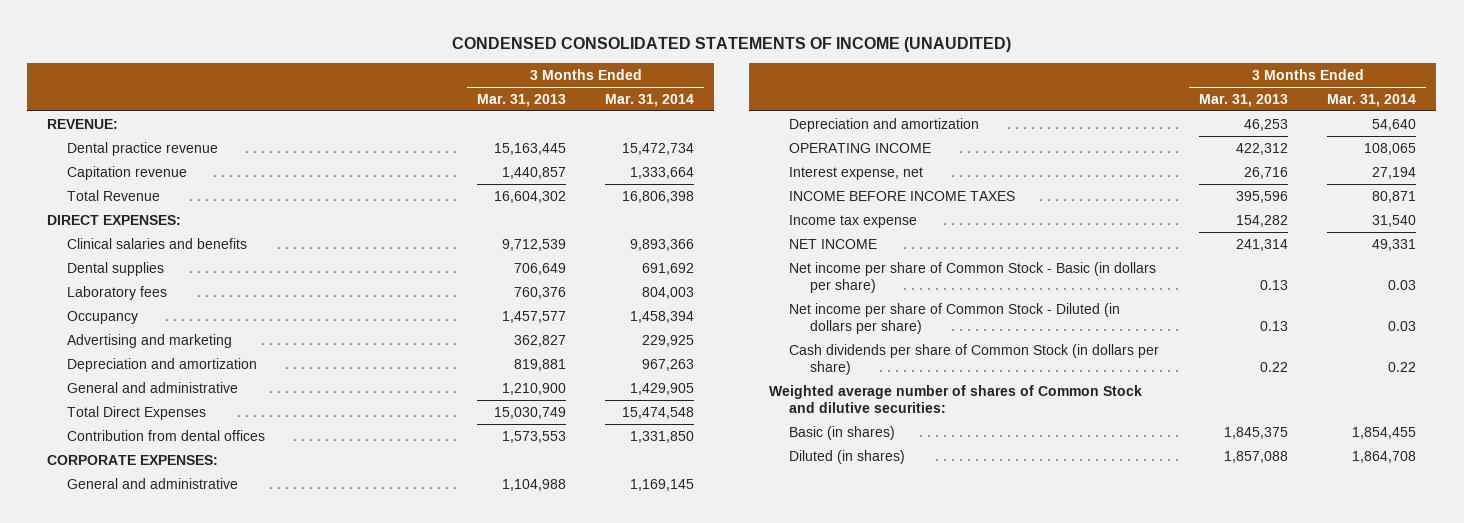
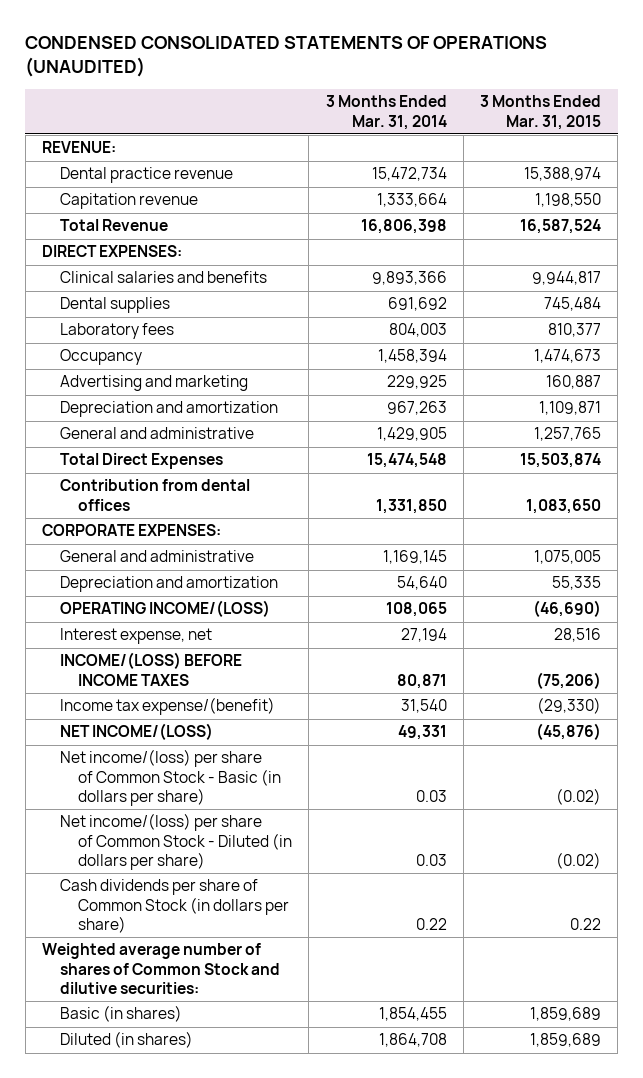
[451,37,1011,53] CONDENSED CONSOLIDATED STATEMENTS OF INCOME (UNAUDITED) -> [25,36,548,78] CONDENSED CONSOLIDATED STATEMENTS OF OPERATIONS (UNAUDITED)
[476,93,566,107] Mar. 31, 2013 -> none
none -> [479,95,601,130] 3 Months Ended Mar. 31, 2015
[789,142,932,153] OPERATING INCOME -> [59,600,270,618] OPERATING INCOME/(LOSS)
[789,190,1016,201] INCOME BEFORE INCOME TAXES -> [59,652,242,686] INCOME/(LOSS) BEFORE INCOME TAXES
[789,214,918,228] Income tax expense -> [59,697,275,716] Income tax expense/(benefit)
[789,238,878,249] NET INCOME -> [59,723,213,741] NET INCOME/(LOSS)
[789,261,1157,294] Net income per share of Common Stock - Basic (in dollars per share) -> [59,749,282,807] Net income/(loss) per share of Common Stock - Basic (in dollars per share)
[789,302,1121,335] Net income per share of Common Stock - Diluted (in dollars per share) -> [59,813,293,871] Net income/(loss) per share of Common Stock - Diluted (in dollars per share)

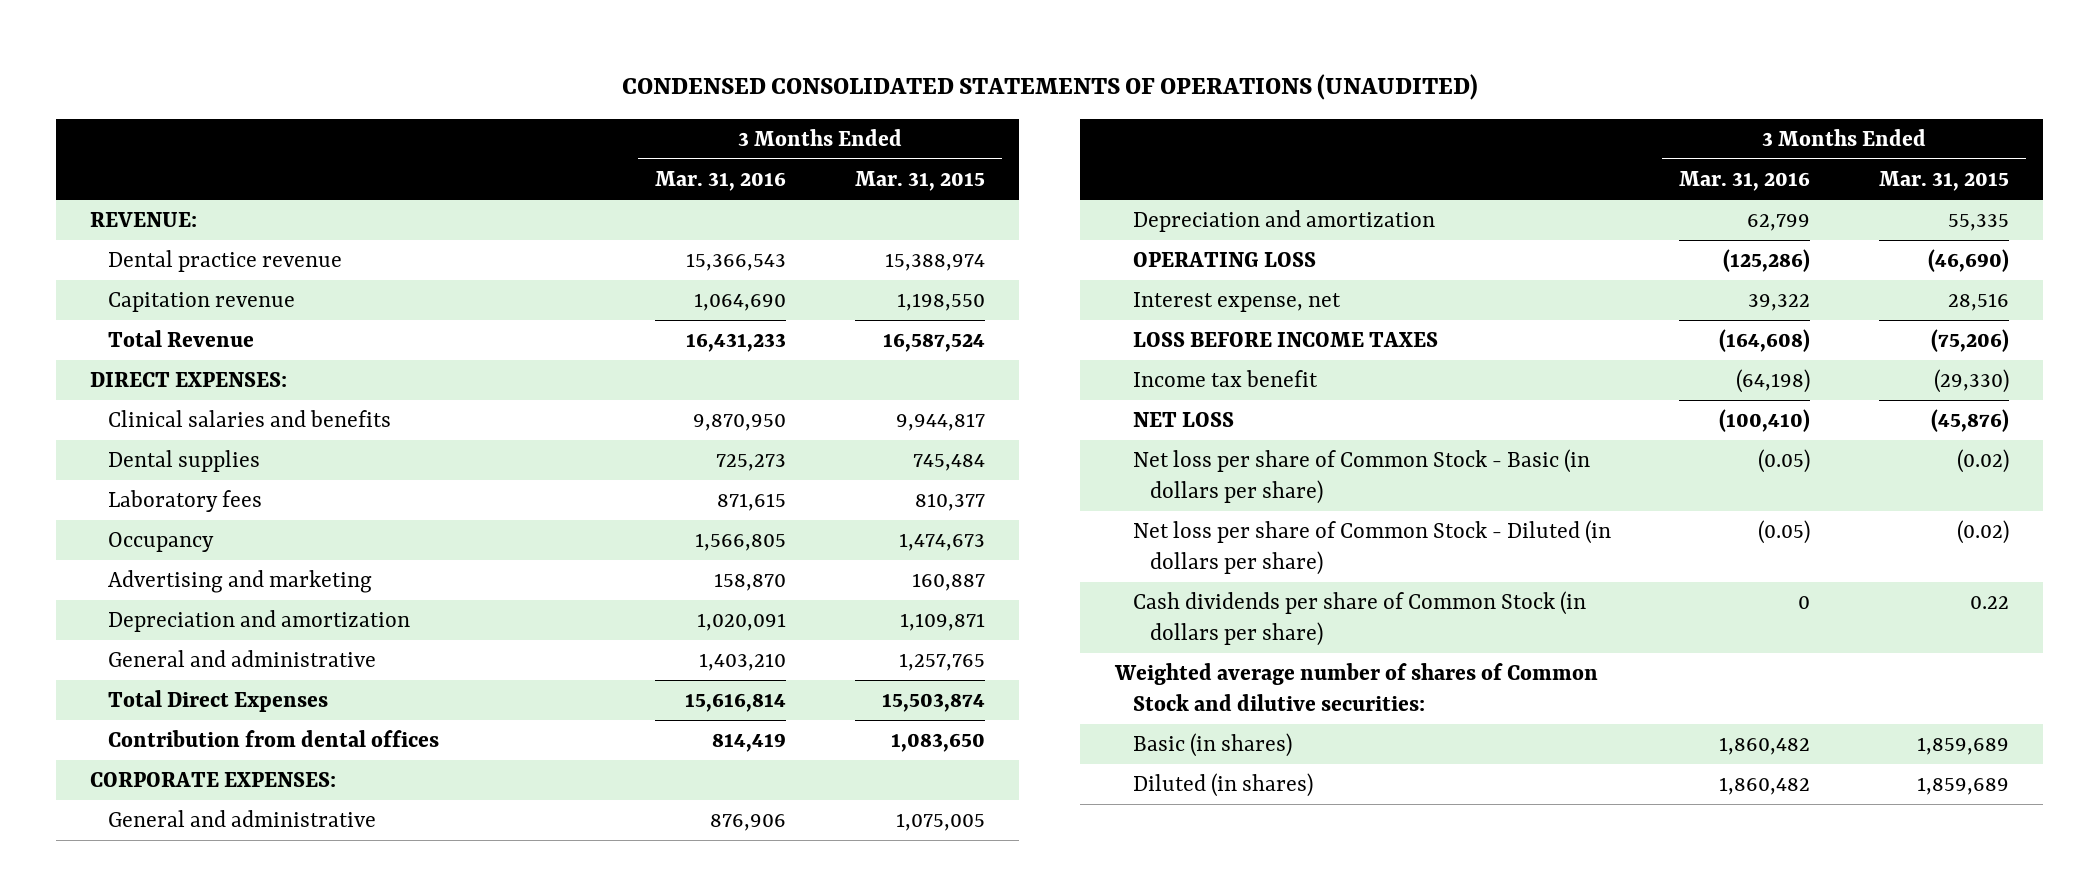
[325,95,447,130] 3 Months Ended Mar. 31, 2014 -> none
none -> [655,171,787,192] Mar. 31, 2016
[59,600,270,618] OPERATING INCOME/(LOSS) -> [1132,252,1316,268] OPERATING LOSS
[59,652,242,686] INCOME/(LOSS) BEFORE INCOME TAXES -> [1132,332,1438,348] LOSS BEFORE INCOME TAXES
[59,697,275,716] Income tax expense/(benefit) -> [1132,370,1318,388] Income tax benefit
[59,723,213,741] NET INCOME/(LOSS) -> [1132,412,1234,428] NET LOSS
[59,749,282,807] Net income/(loss) per share of Common Stock - Basic (in dollars per share) -> [1132,449,1590,504] Net loss per share of Common Stock - Basic (in dollars per share)
[59,813,293,871] Net income/(loss) per share of Common Stock - Diluted (in dollars per share) -> [1132,520,1611,575] Net loss per share of Common Stock - Diluted (in dollars per share)

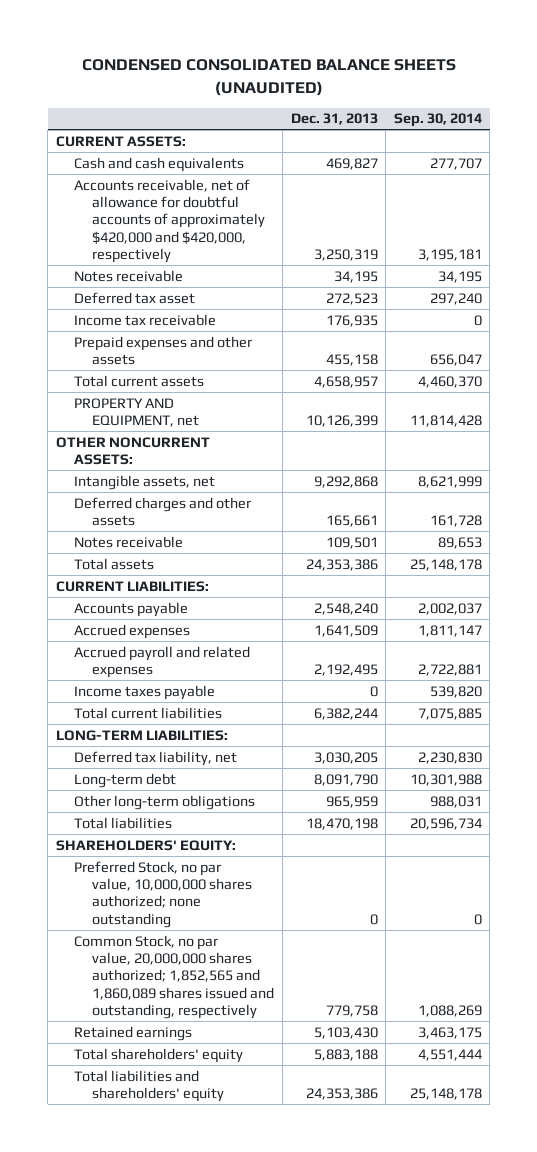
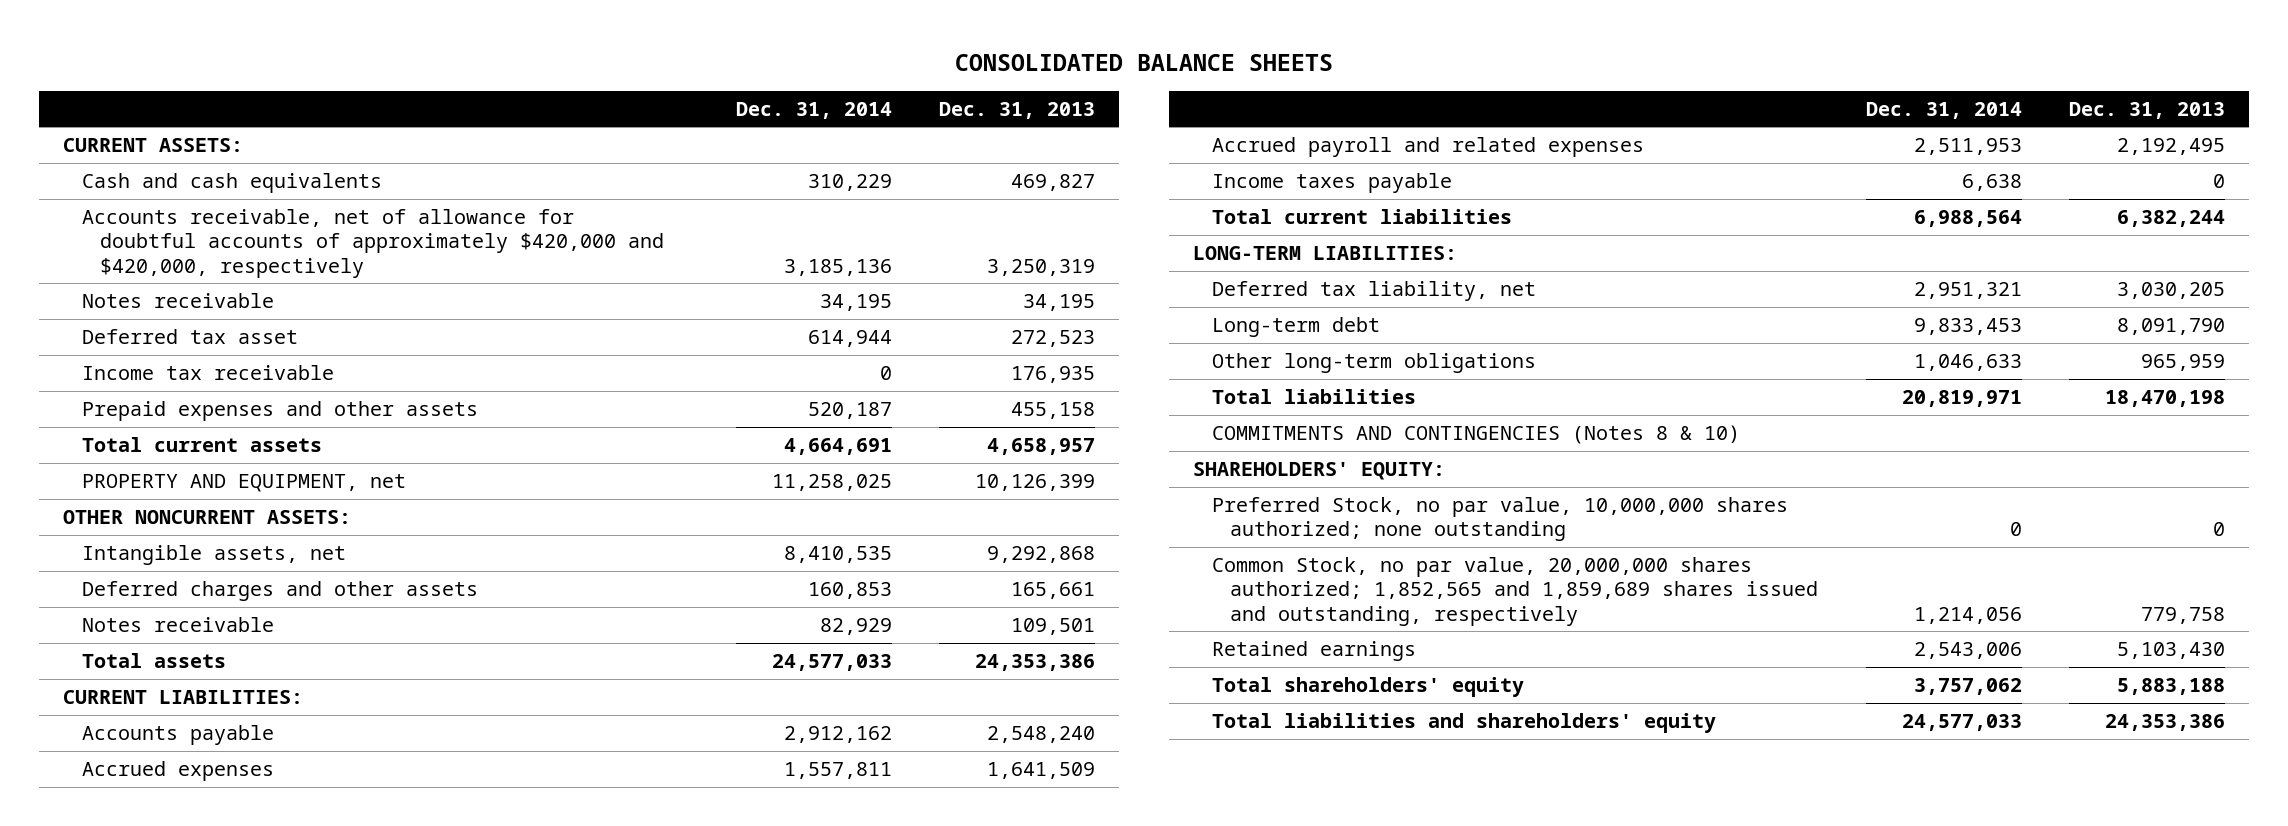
[81,59,456,96] CONDENSED CONSOLIDATED BALANCE SHEETS (UNAUDITED) -> [955,53,1334,71] CONSOLIDATED BALANCE SHEETS
[393,113,482,128] Sep. 30, 2014 -> none
none -> [735,101,892,119] Dec. 31, 2014
none -> [1211,425,1740,445] COMMITMENTS AND CONTINGENCIES (Notes 8 & 10)
[74,934,275,1020] Common Stock, no par value, 20,000,000 shares authorized; 1,852,565 and 1,860,089 shares issued and outstanding, respectively -> [1211,557,1819,626] Common Stock, no par value, 20,000,000 shares authorized; 1,852,565 and 1,859,689 shares issued and outstanding, respectively

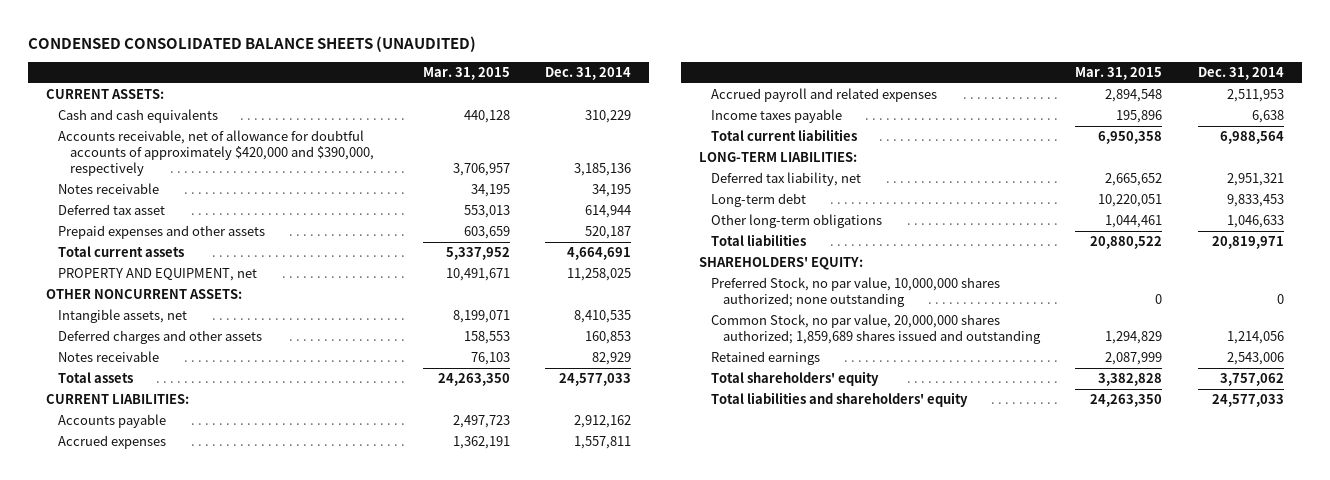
[955,53,1334,71] CONSOLIDATED BALANCE SHEETS -> [28,35,477,52] CONDENSED CONSOLIDATED BALANCE SHEETS (UNAUDITED)
[939,101,1096,119] Dec. 31, 2013 -> none
none -> [422,67,510,81] Mar. 31, 2015
[81,209,665,278] Accounts receivable, net of allowance for doubtful accounts of approximately $420,000 and $420,000, respectively -> [58,130,375,177] Accounts receivable, net of allowance for doubtful accounts of approximately $420,000 and $390,000, respectively
[81,365,334,381] Income tax receivable -> none
[1211,425,1740,445] COMMITMENTS AND CONTINGENCIES (Notes 8 & 10) -> none
[1211,557,1819,626] Common Stock, no par value, 20,000,000 shares authorized; 1,852,565 and 1,859,689 shares issued and outstanding, respectively -> [710,314,1041,345] Common Stock, no par value, 20,000,000 shares authorized; 1,859,689 shares issued and outstanding

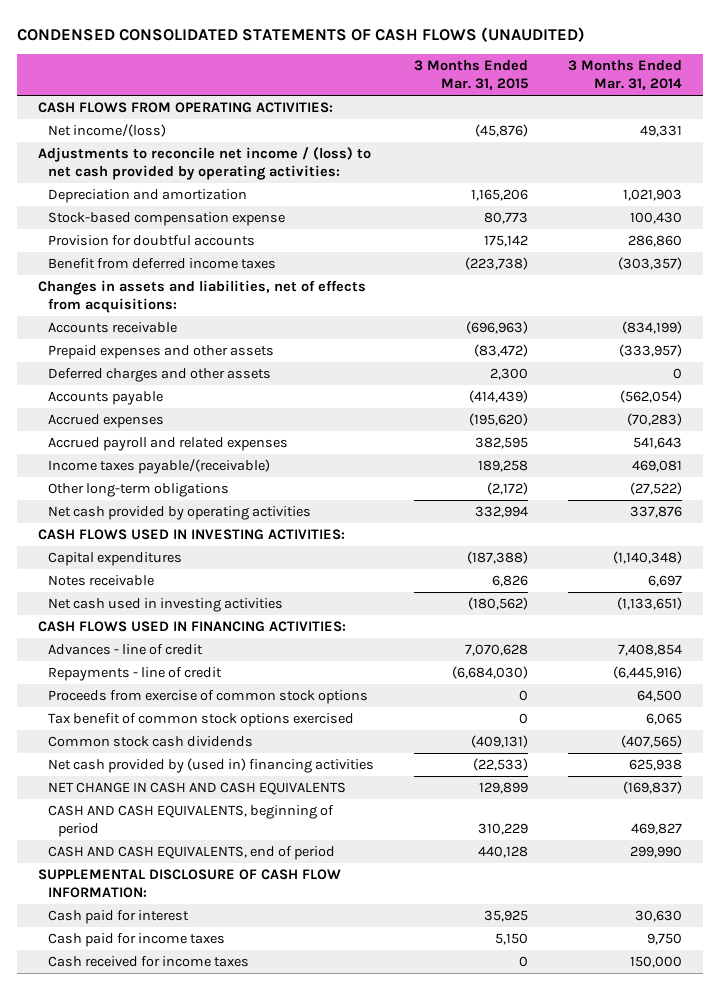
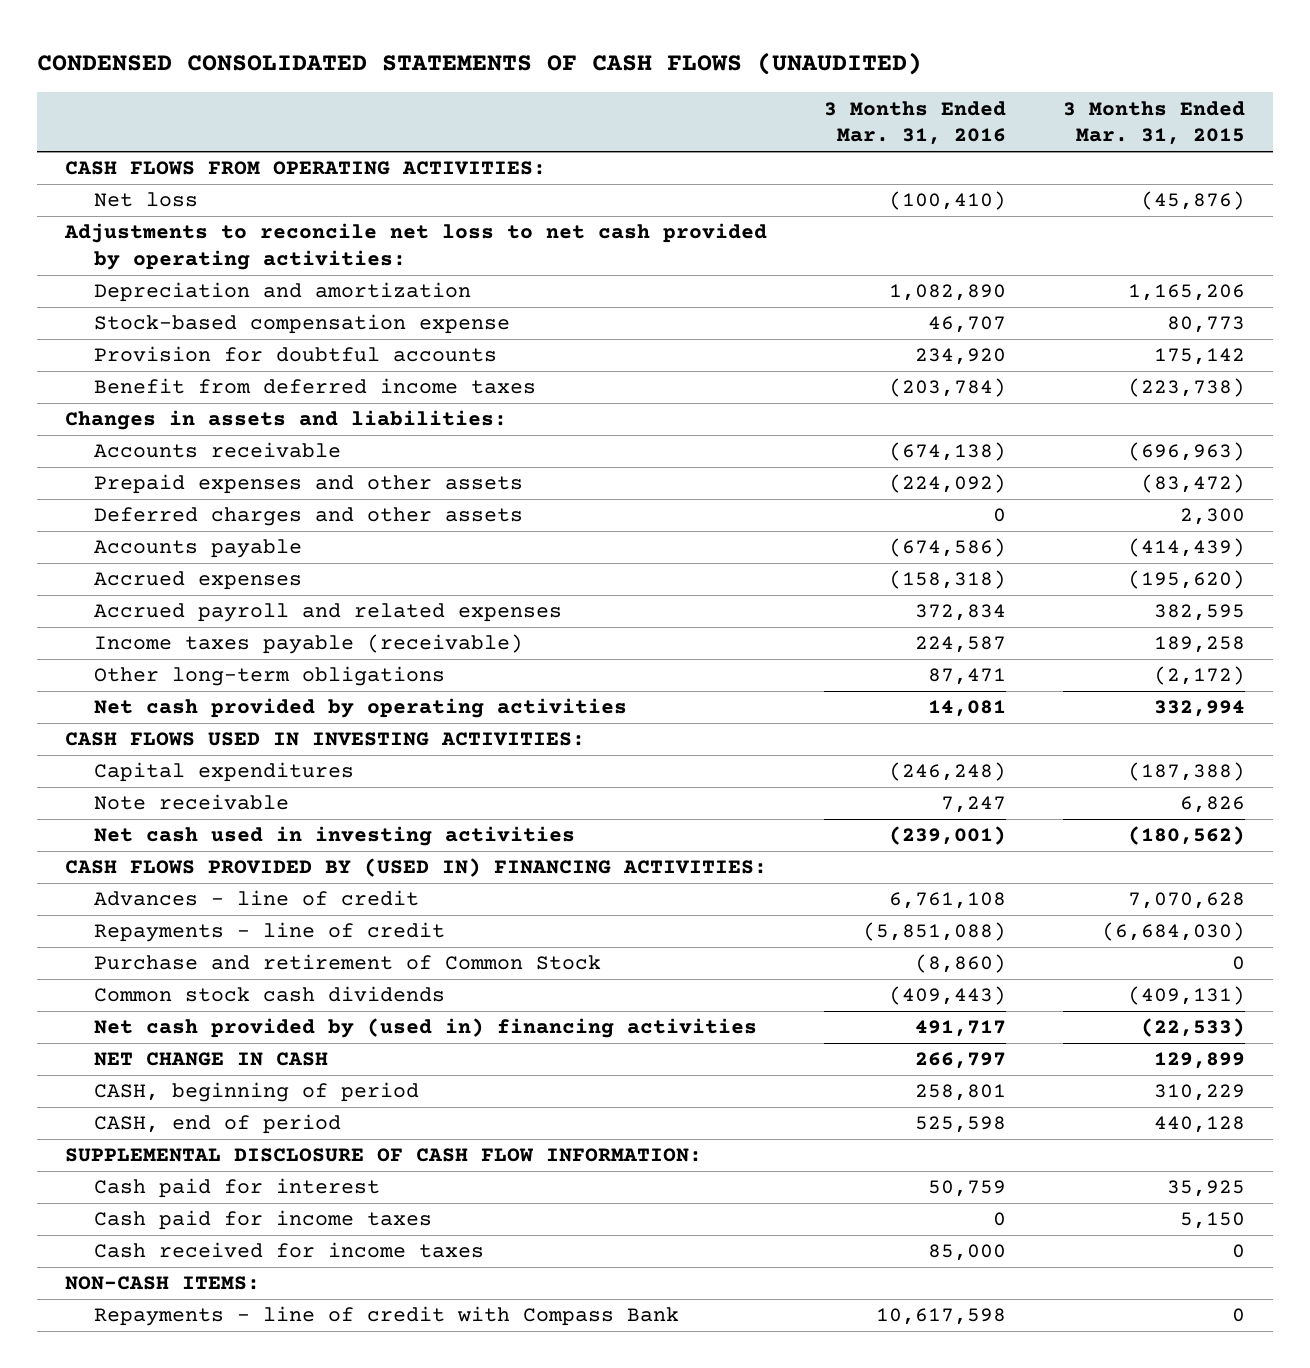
[568,59,683,91] 3 Months Ended Mar. 31, 2014 -> none
none -> [823,100,1006,146] 3 Months Ended Mar. 31, 2016
[47,124,166,138] Net income/(loss) -> [94,192,199,208] Net loss
[37,147,371,181] Adjustments to reconcile net income / (loss) to net cash provided by operating activities: -> [64,223,768,271] Adjustments to reconcile net loss to net cash provided by operating activities:
[37,280,366,314] Changes in assets and liabilities, net of effects from acquisitions: -> [65,410,508,431] Changes in assets and liabilities:
[47,459,270,475] Income taxes payable/(receivable) -> [94,634,524,655] Income taxes payable (receivable)
[47,575,154,587] Notes receivable -> [94,794,290,811] Note receivable
[37,621,346,633] CASH FLOWS USED IN FINANCING ACTIVITIES: -> [65,858,768,878] CASH FLOWS PROVIDED BY (USED IN) FINANCING ACTIVITIES:
[47,690,368,705] Proceeds from exercise of common stock options -> none
[47,713,354,728] Tax benefit of common stock options exercised -> none
none -> [94,954,602,971] Purchase and retirement of Common Stock
[47,782,346,796] NET CHANGE IN CASH AND CASH EQUIVALENTS -> [94,1052,329,1067] NET CHANGE IN CASH
[47,805,334,838] CASH AND CASH EQUIVALENTS, beginning of period -> [94,1082,420,1103] CASH, beginning of period
[47,846,335,861] CASH AND CASH EQUIVALENTS, end of period -> [94,1114,342,1135] CASH, end of period
none -> [65,1276,261,1291] NON-CASH ITEMS:
none -> [94,1306,680,1327] Repayments - line of credit with Compass Bank

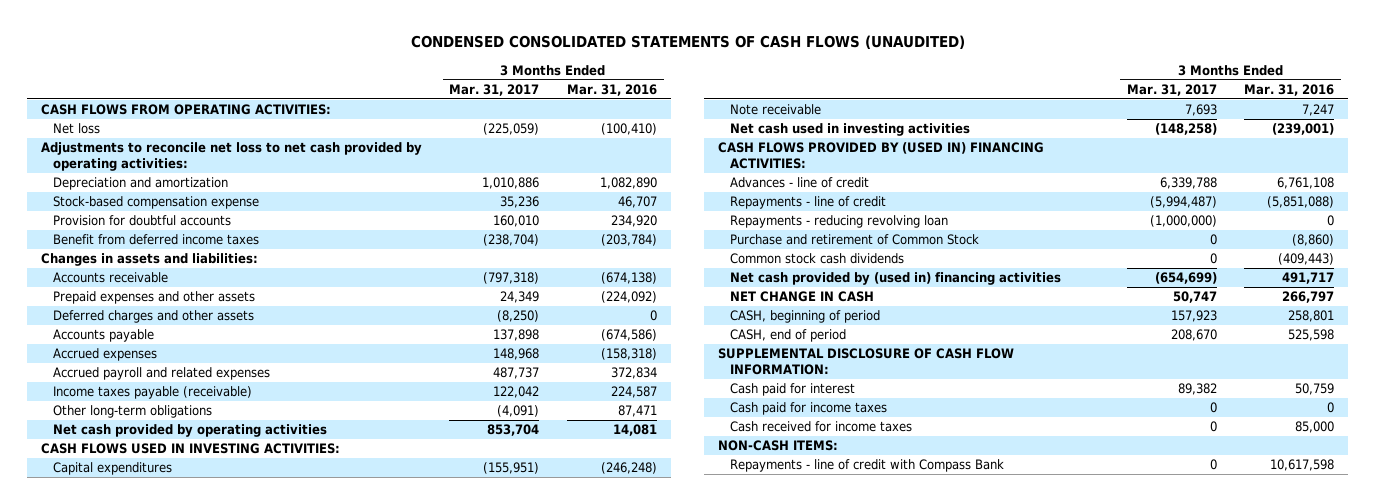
[1062,100,1245,146] 3 Months Ended Mar. 31, 2015 -> none
none -> [449,83,540,96] Mar. 31, 2017
none -> [729,215,948,229] Repayments - reducing revolving loan

